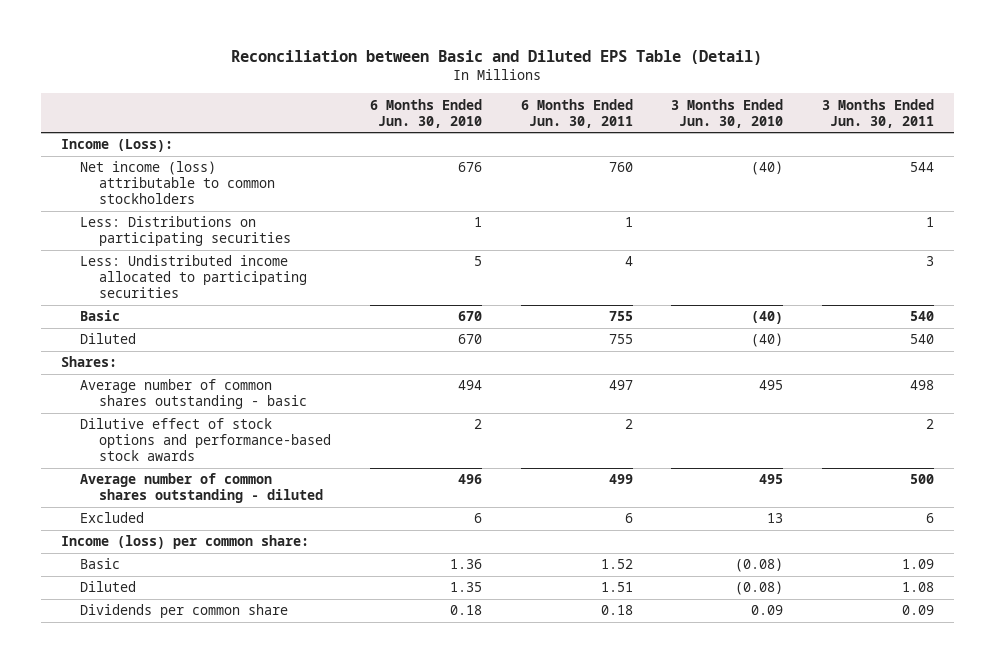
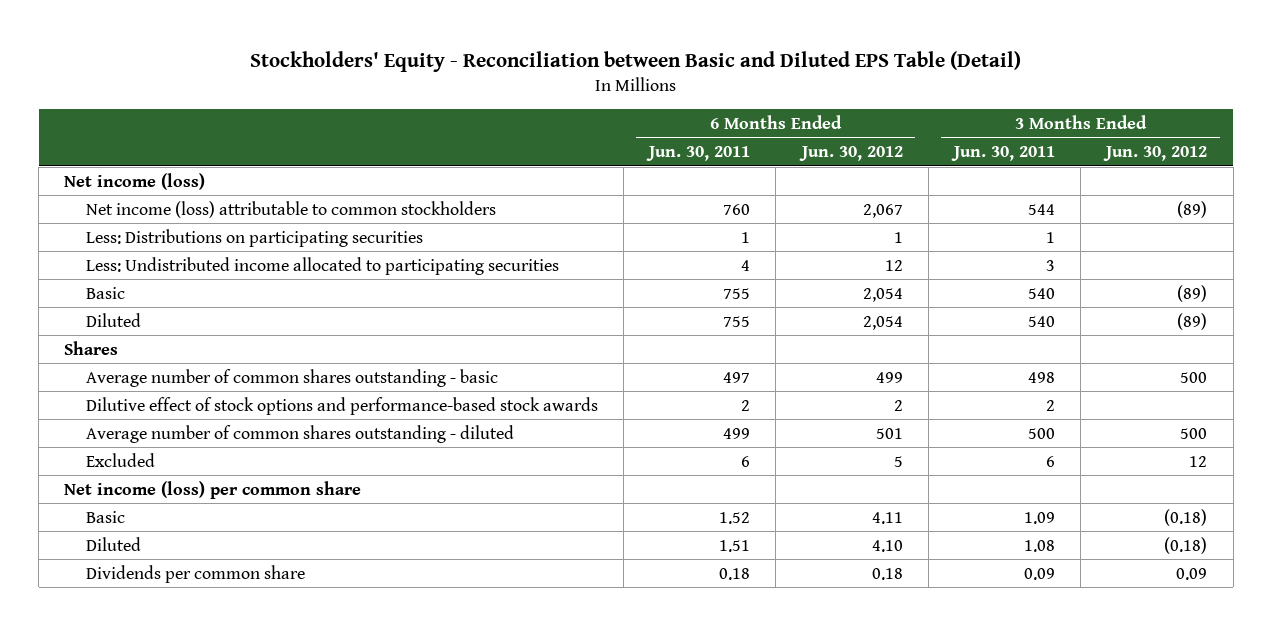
[231,50,763,66] Reconciliation between Basic and Diluted EPS Table (Detail) -> [249,50,1021,72] Stockholders' Equity - Reconciliation between Basic and Diluted EPS Table (Detail)
[370,98,483,128] 6 Months Ended Jun. 30, 2010 -> none
[671,98,784,128] 3 Months Ended Jun. 30, 2010 -> none
none -> [798,146,903,162] Jun. 30, 2012
none -> [1103,146,1208,162] Jun. 30, 2012
[60,139,173,153] Income (Loss): -> [64,172,206,190] Net income (loss)
[60,356,117,368] Shares: -> [64,340,119,355] Shares
[60,535,309,550] Income (loss) per common share: -> [64,480,362,499] Net income (loss) per common share

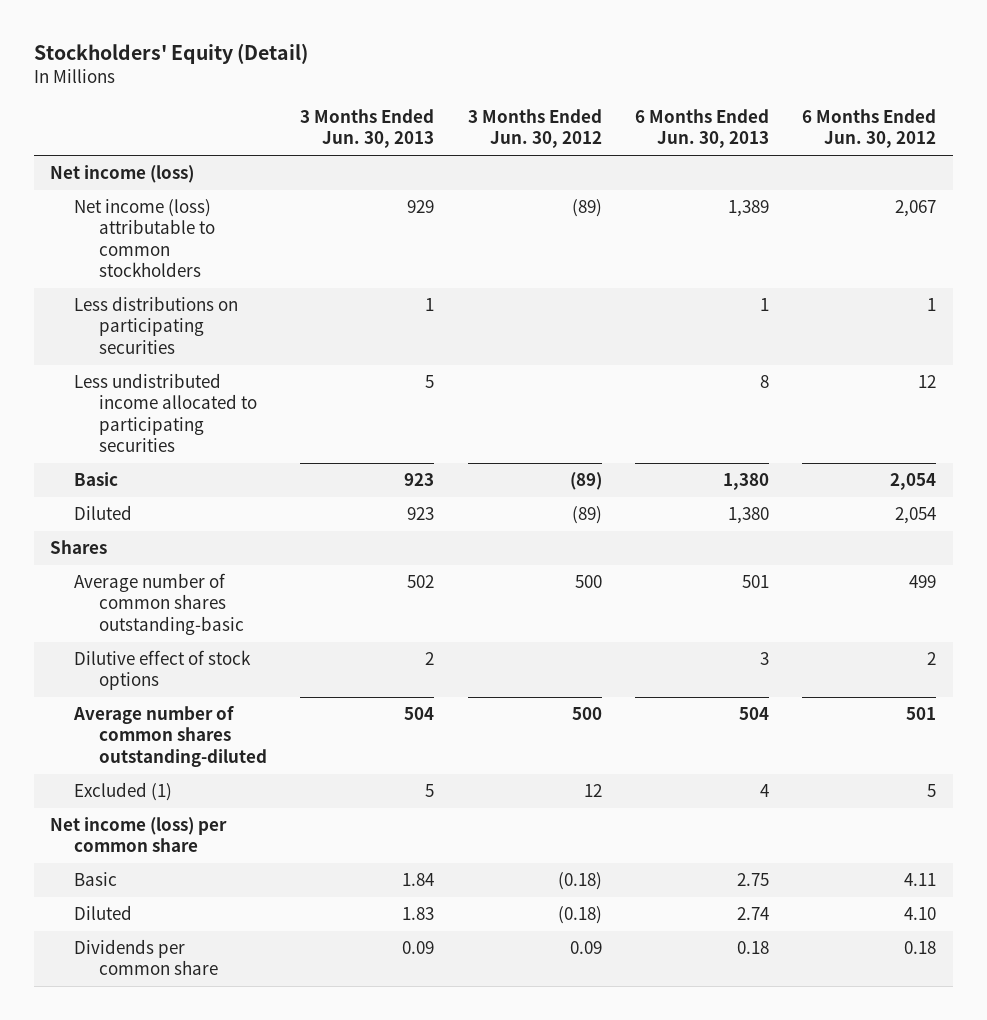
[249,50,1021,72] Stockholders' Equity - Reconciliation between Basic and Diluted EPS Table (Detail) -> [33,42,308,64] Stockholders' Equity (Detail)
[646,146,751,162] Jun. 30, 2011 -> none
[950,146,1055,162] Jun. 30, 2011 -> none
none -> [300,108,435,149] 3 Months Ended Jun. 30, 2013
none -> [634,108,769,149] 6 Months Ended Jun. 30, 2013
[85,228,423,247] Less: Distributions on participating securities -> [74,296,239,354] Less distributions on participating securities
[85,256,559,275] Less: Undistributed income allocated to participating securities -> [74,373,257,452] Less undistributed income allocated to participating securities
[85,368,498,387] Average number of common shares outstanding - basic -> [74,573,244,635] Average number of common shares outstanding-basic
[85,396,598,415] Dilutive effect of stock options and performance-based stock awards -> [74,650,252,691] Dilutive effect of stock options
[85,424,514,443] Average number of common shares outstanding - diluted -> [73,706,267,767] Average number of common shares outstanding-diluted
[85,452,155,467] Excluded -> [74,782,173,802] Excluded (1)

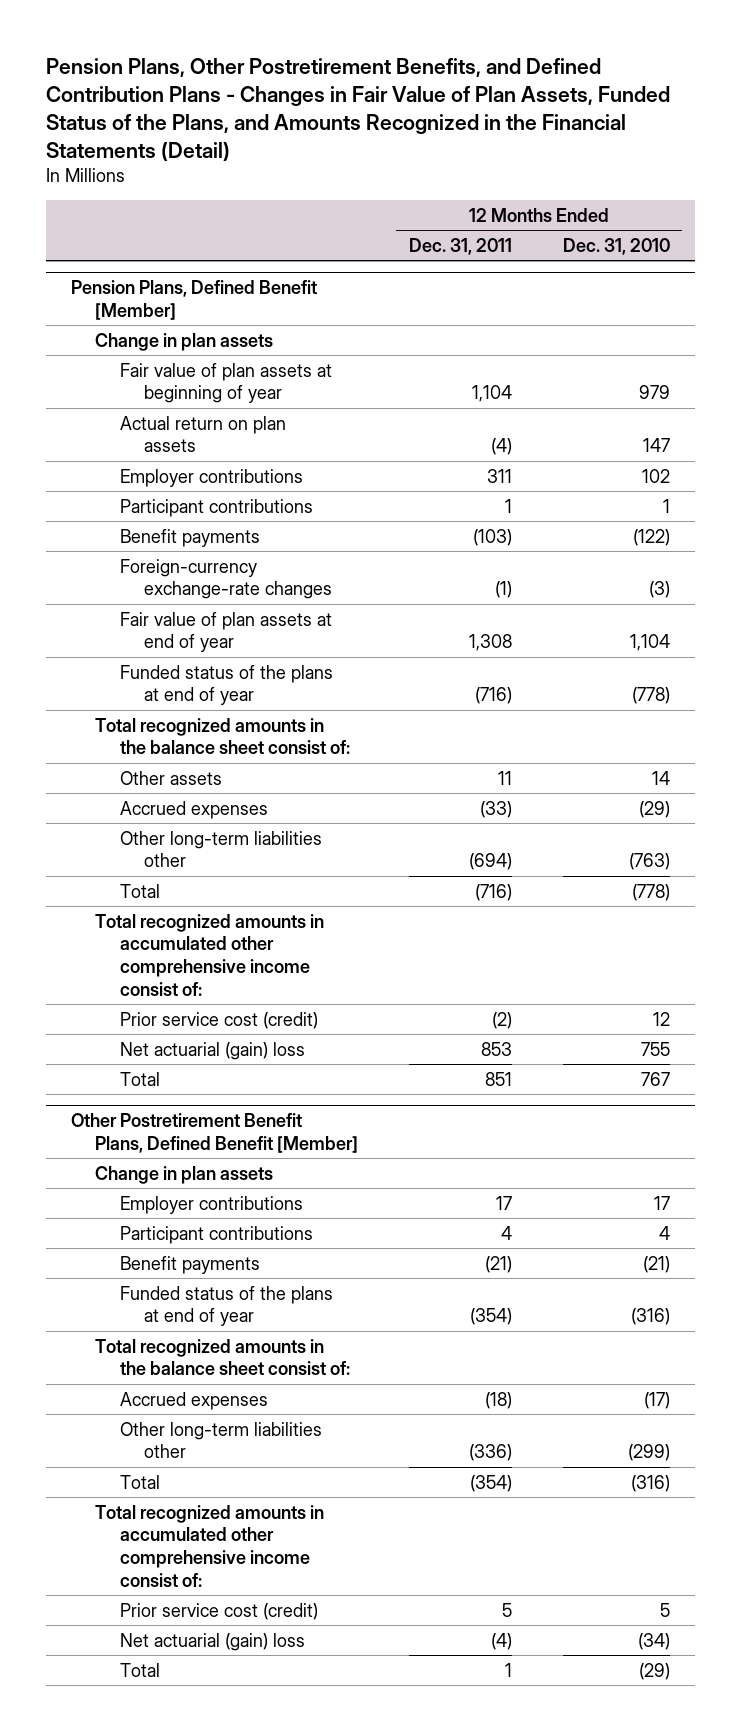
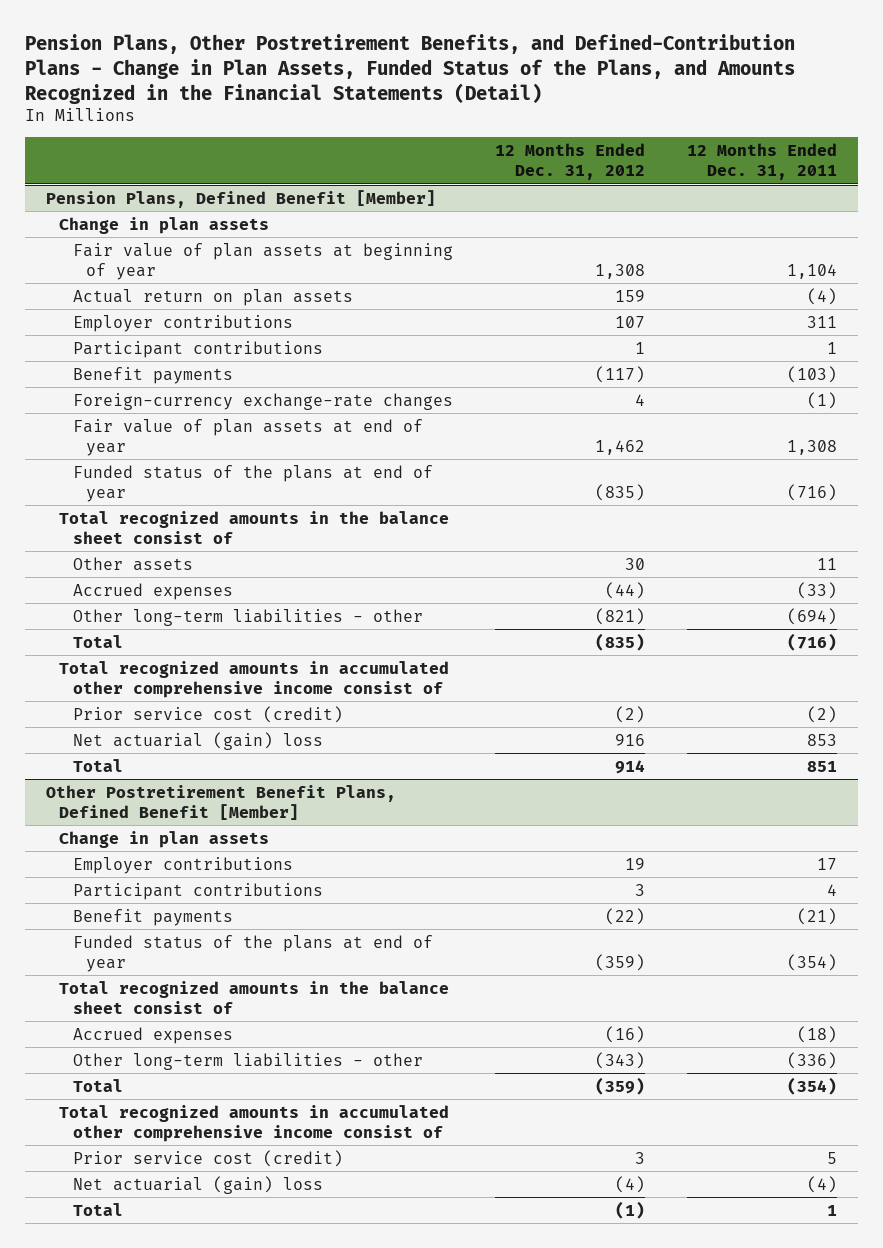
[45,57,670,161] Pension Plans, Other Postretirement Benefits, and Defined Contribution Plans - Changes in Fair Value of Plan Assets, Funded Status of the Plans, and Amounts Recognized in the Financial Statements (Detail) -> [24,33,795,104] Pension Plans, Other Postretirement Benefits, and Defined-Contribution Plans - Change in Plan Assets, Funded Status of the Plans, and Amounts Recognized in the Financial Statements (Detail)
[562,237,670,255] Dec. 31, 2010 -> none
none -> [495,142,646,181] 12 Months Ended Dec. 31, 2012
[95,717,350,755] Total recognized amounts in the balance sheet consist of: -> [59,510,450,544] Total recognized amounts in the balance sheet consist of
[119,830,322,868] Other long-term liabilities other -> [72,608,423,626] Other long-term liabilities - other
[95,913,325,996] Total recognized amounts in accumulated other comprehensive income consist of: -> [59,660,450,698] Total recognized amounts in accumulated other comprehensive income consist of
[95,1338,350,1376] Total recognized amounts in the balance sheet consist of: -> [59,980,450,1014] Total recognized amounts in the balance sheet consist of
[119,1421,322,1459] Other long-term liabilities other -> [72,1052,423,1070] Other long-term liabilities - other
[95,1504,325,1587] Total recognized amounts in accumulated other comprehensive income consist of: -> [59,1104,450,1142] Total recognized amounts in accumulated other comprehensive income consist of

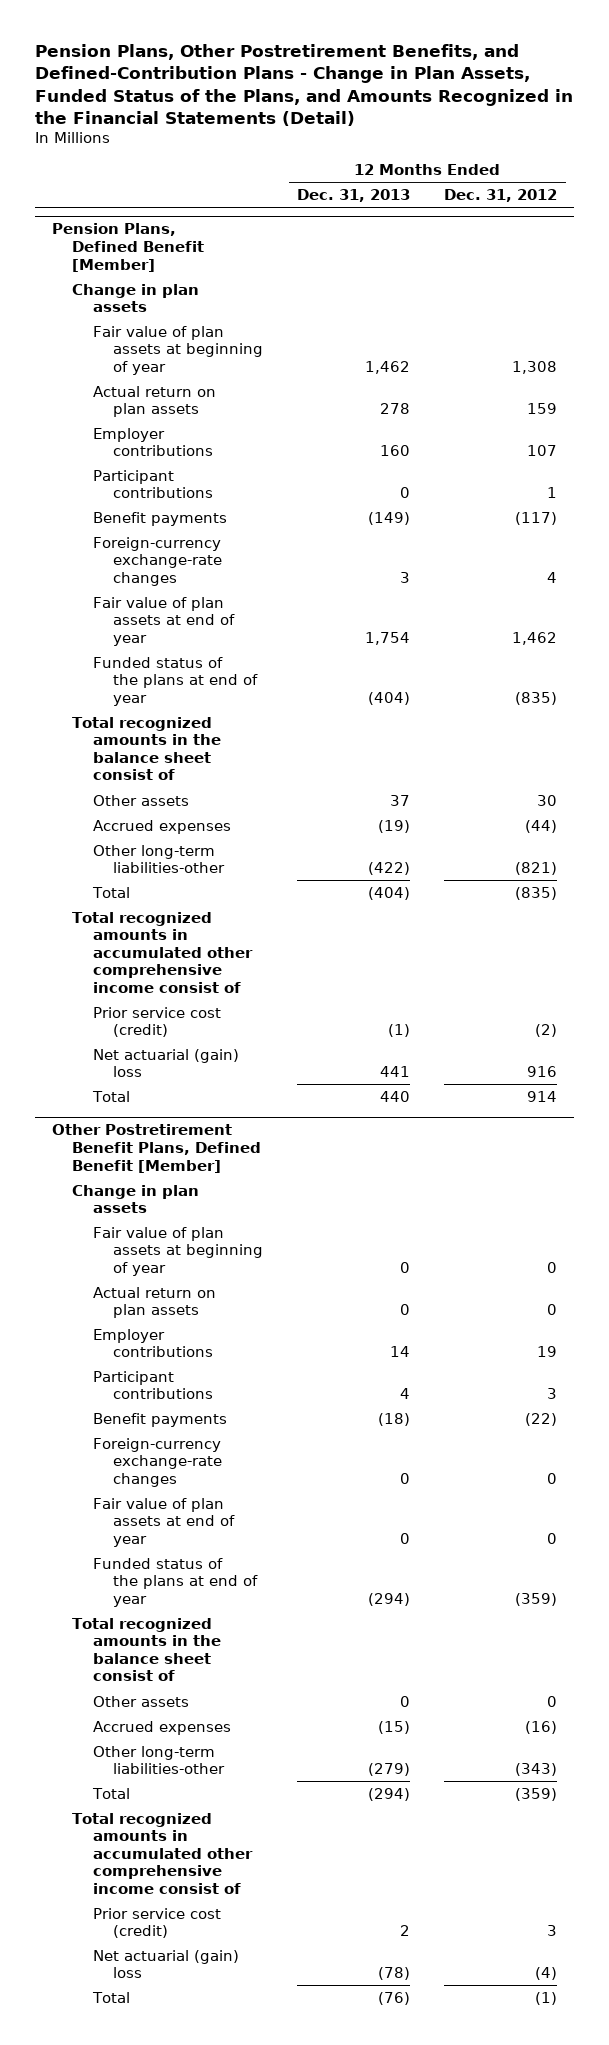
[687,142,838,181] 12 Months Ended Dec. 31, 2011 -> none
none -> [297,189,411,203] Dec. 31, 2013
[72,608,423,626] Other long-term liabilities - other -> [92,844,226,874] Other long-term liabilities-other
none -> [92,1226,264,1276] Fair value of plan assets at beginning of year
none -> [92,1286,216,1319] Actual return on plan assets
none -> [92,1437,223,1487] Foreign-currency exchange-rate changes
none -> [92,1497,236,1547] Fair value of plan assets at end of year
none -> [92,1695,189,1707] Other assets
[72,1052,423,1070] Other long-term liabilities - other -> [92,1745,226,1775] Other long-term liabilities-other

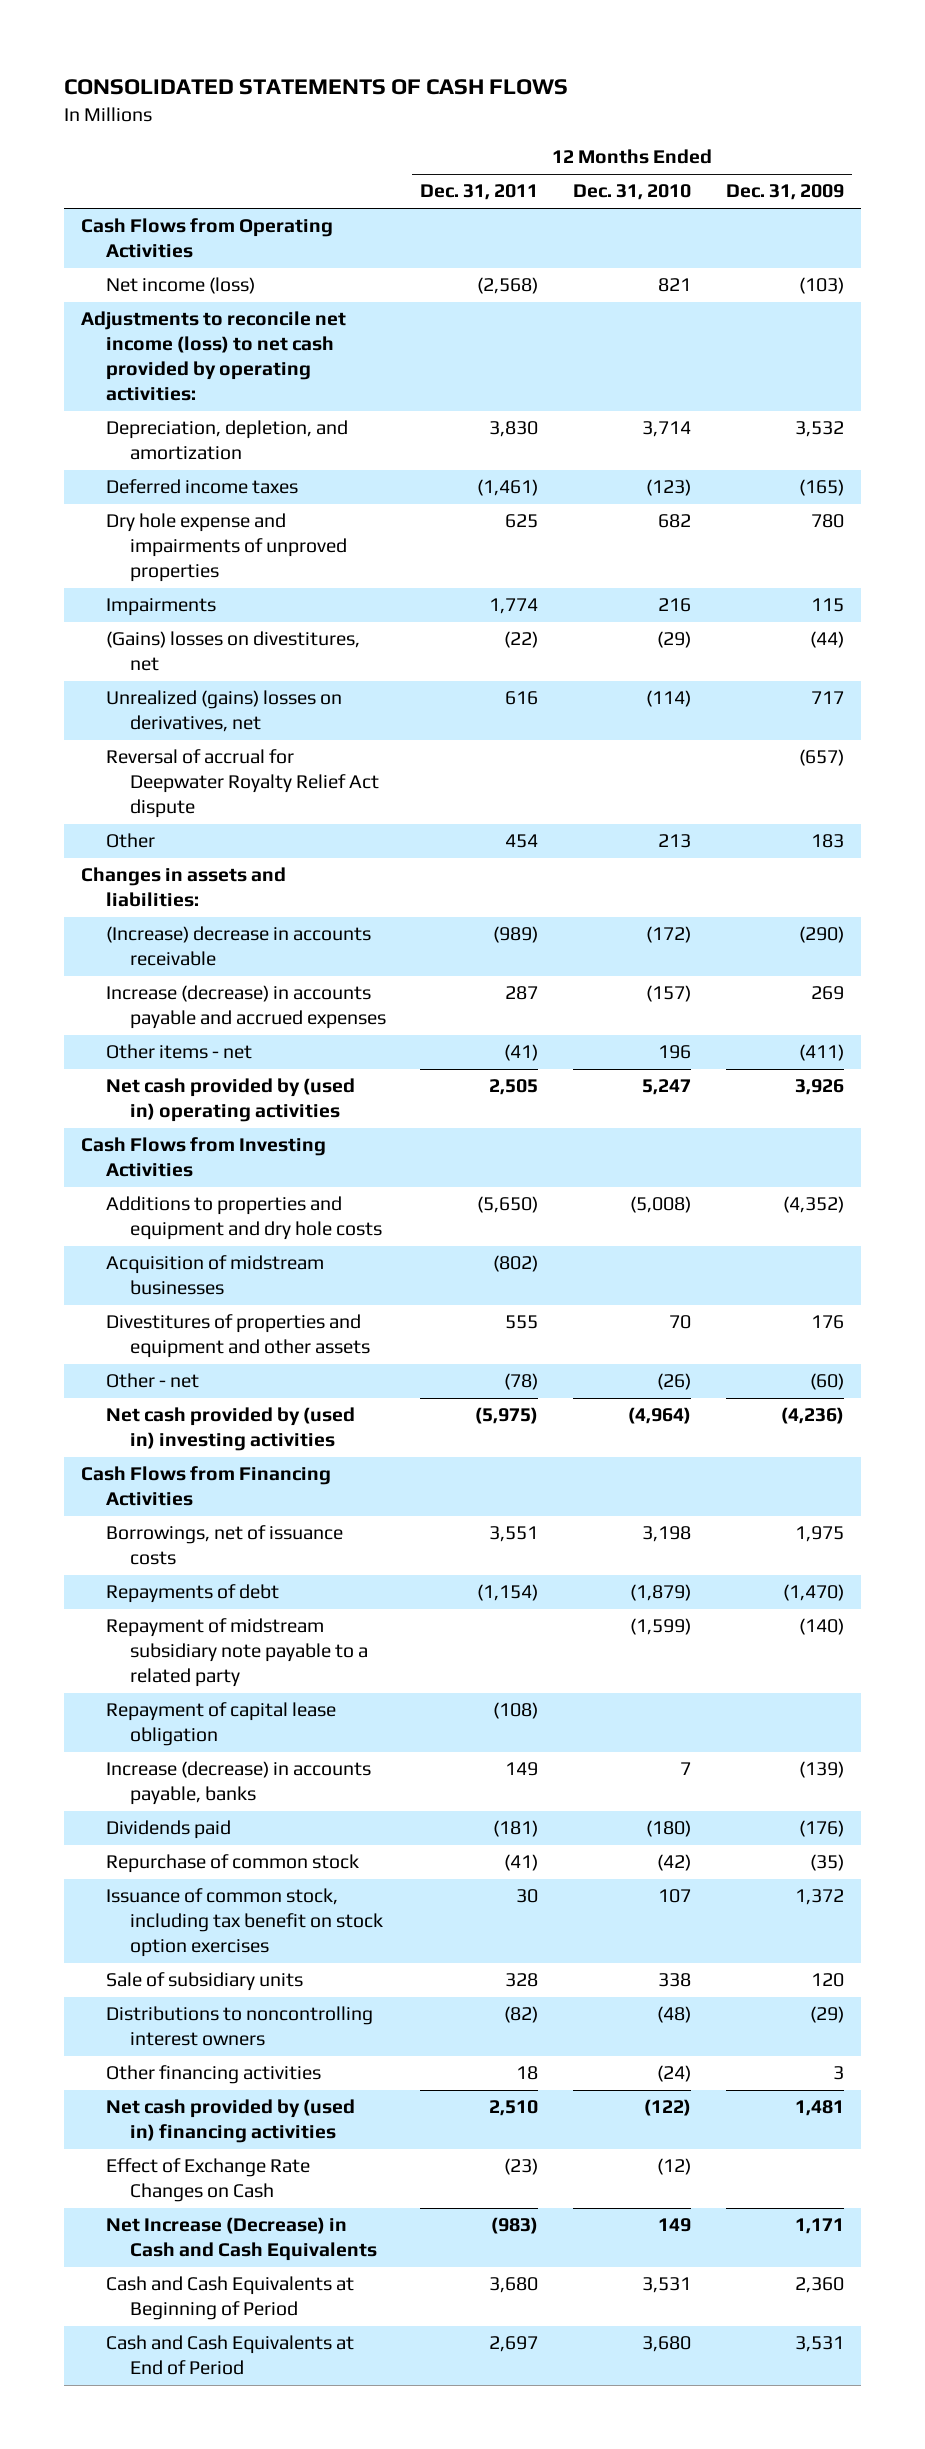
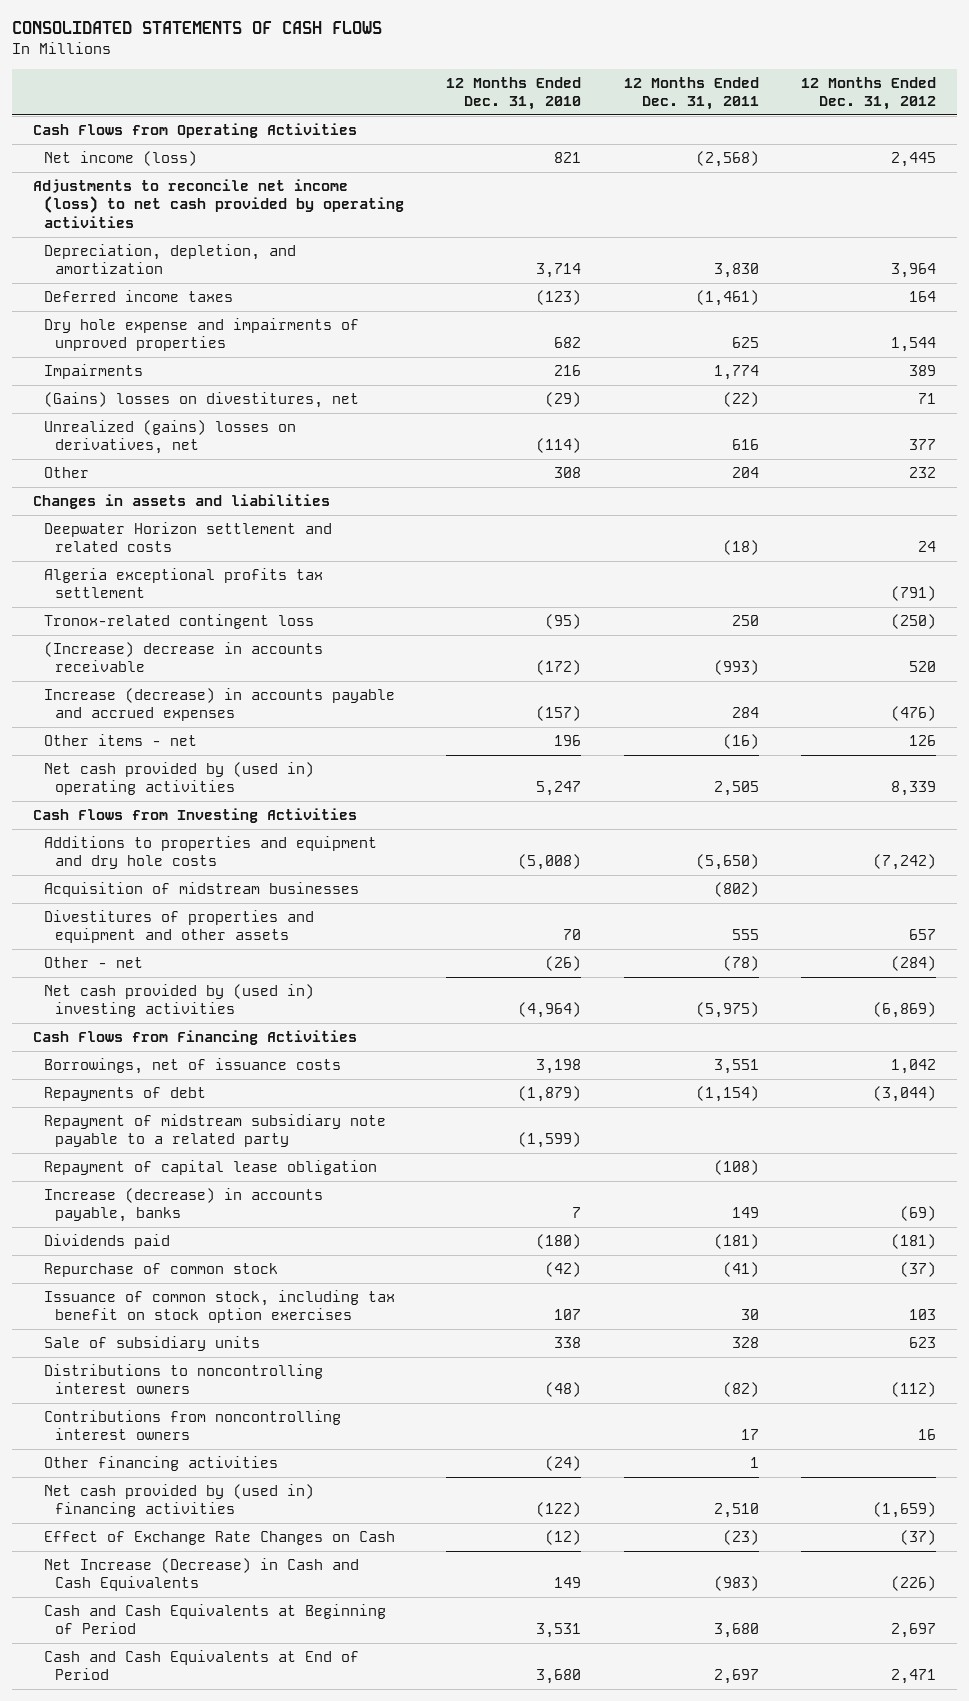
[725,184,844,201] Dec. 31, 2009 -> none
none -> [800,76,936,110] 12 Months Ended Dec. 31, 2012
[81,311,347,401] Adjustments to reconcile net income (loss) to net cash provided by operating activities: -> [32,179,404,228] Adjustments to reconcile net income (loss) to net cash provided by operating activities
[105,749,379,818] Reversal of accrual for Deepwater Royalty Relief Act dispute -> none
[505,834,539,849] 454 -> [731,467,759,479] 204
[657,834,691,849] 213 -> [554,467,582,479] 308
[81,867,287,908] Changes in assets and liabilities: -> [32,494,330,510] Changes in assets and liabilities
none -> [43,522,332,553] Deepwater Horizon settlement and related costs
none -> [43,568,323,599] Algeria exceptional profits tax settlement
none -> [43,614,314,630] Tronox-related contingent loss
[493,926,539,944] (989) -> [713,660,759,676] (993)
[505,986,539,1001] 287 -> [731,707,759,719] 284
[504,1044,539,1062] (41) -> [722,734,759,750] (16)
none -> [43,1410,341,1441] Contributions from noncontrolling interest owners
[516,2066,539,2081] 18 -> [749,1457,759,1469] 1

